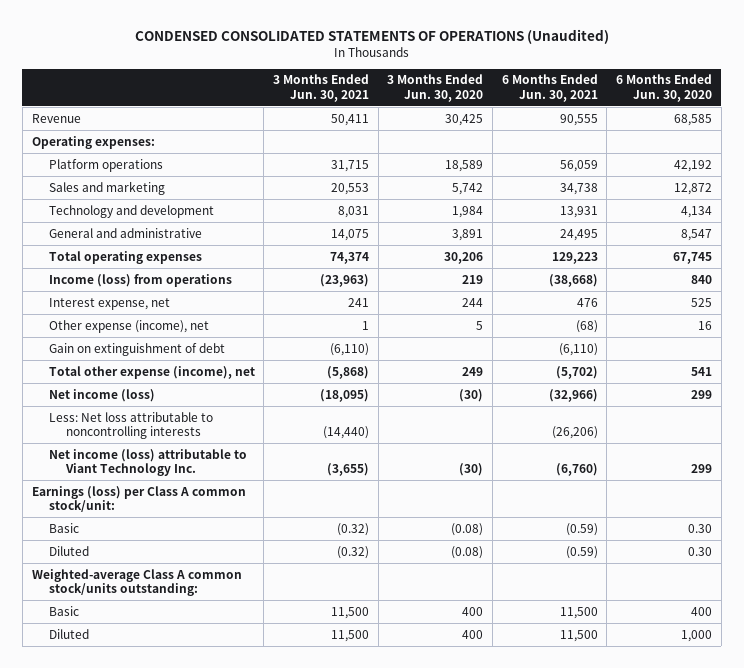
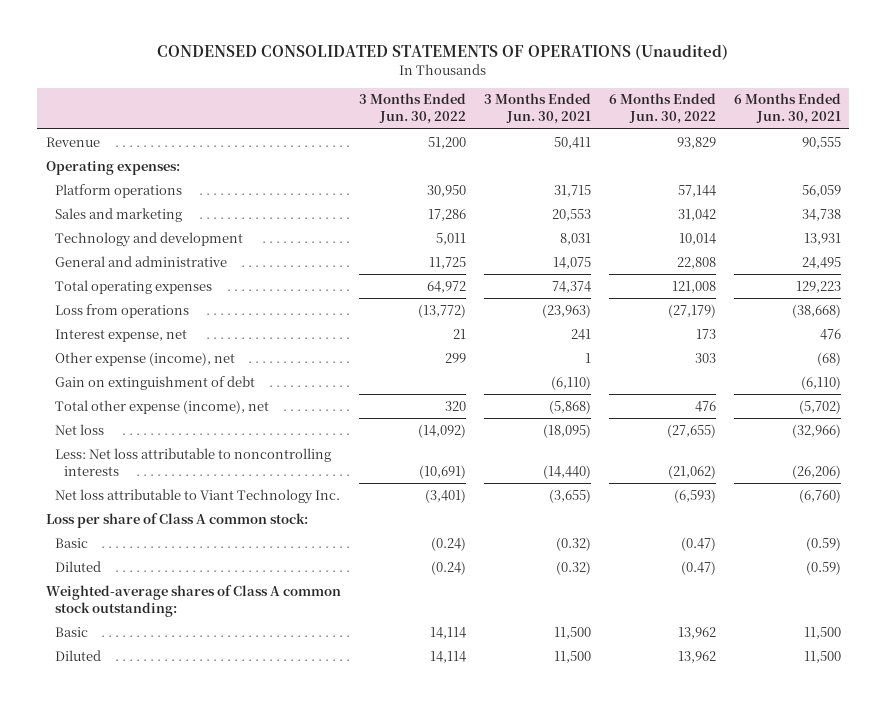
[387,74,484,102] 3 Months Ended Jun. 30, 2020 -> none
[616,74,713,102] 6 Months Ended Jun. 30, 2020 -> none
none -> [358,93,466,125] 3 Months Ended Jun. 30, 2022
none -> [608,93,716,125] 6 Months Ended Jun. 30, 2022
[48,273,232,287] Income (loss) from operations -> [55,303,190,318] Loss from operations
[48,388,155,402] Net income (loss) -> [55,423,105,435] Net loss
[48,448,247,477] Net income (loss) attributable to Viant Technology Inc. -> [55,488,341,504] Net loss attributable to Viant Technology Inc.
[31,485,246,513] Earnings (loss) per Class A common stock/unit: -> [45,512,308,528] Loss per share of Class A common stock:
[31,568,242,597] Weighted-average Class A common stock/units outstanding: -> [45,584,341,617] Weighted-average shares of Class A common stock outstanding:

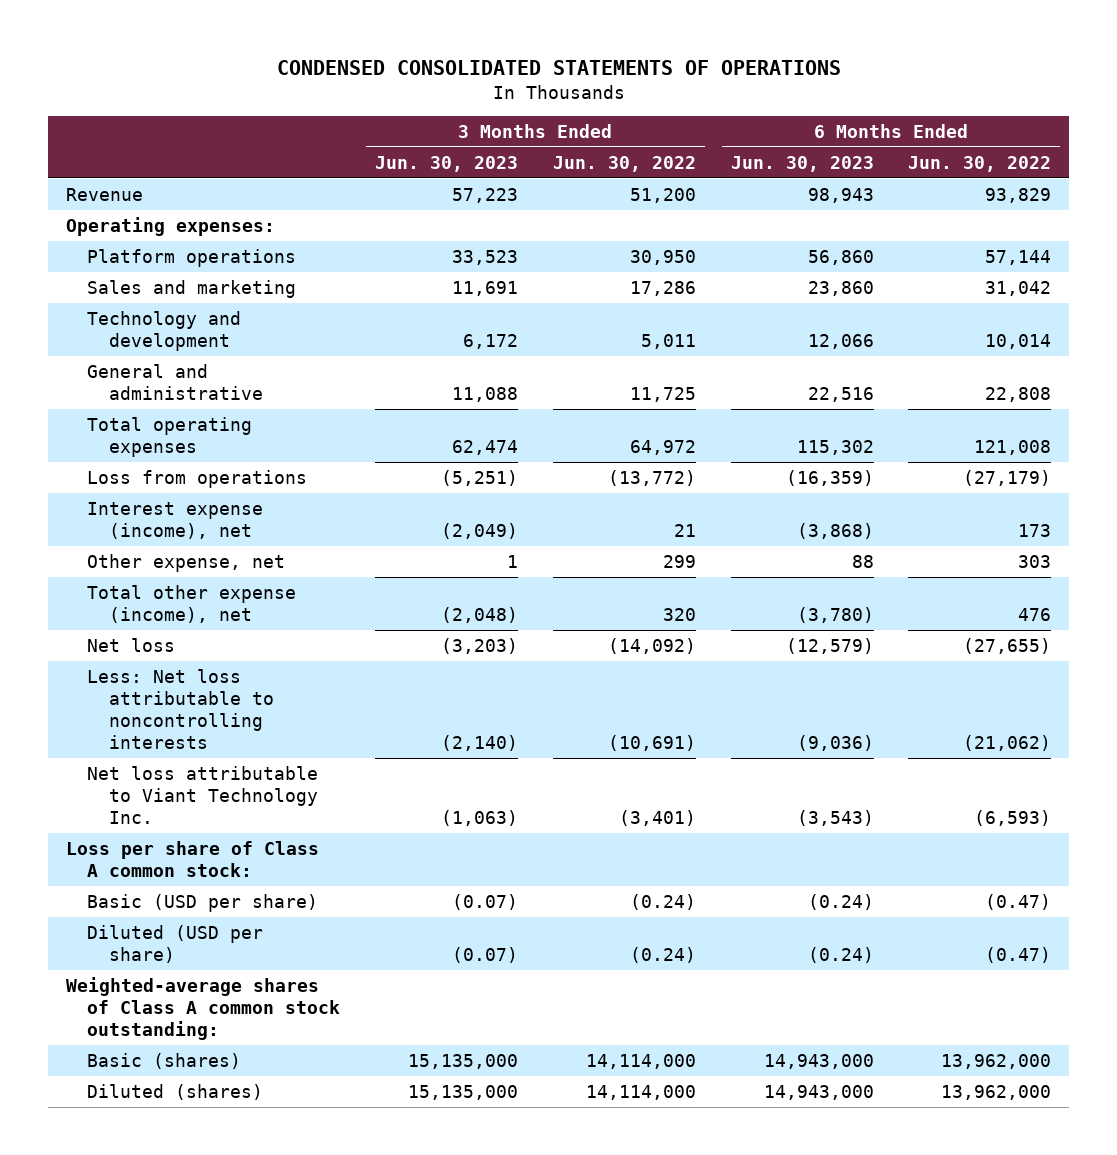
[157,44,729,61] CONDENSED CONSOLIDATED STATEMENTS OF OPERATIONS (Unaudited) -> [276,60,841,76] CONDENSED CONSOLIDATED STATEMENTS OF OPERATIONS
[483,93,591,125] 3 Months Ended Jun. 30, 2021 -> none
[733,93,841,125] 6 Months Ended Jun. 30, 2021 -> none
none -> [375,155,519,172] Jun. 30, 2023
none -> [730,155,874,172] Jun. 30, 2023
[55,375,256,390] Gain on extinguishment of debt -> none
[55,328,188,342] Interest expense, net -> [87,501,264,539] Interest expense (income), net
[55,351,236,366] Other expense (income), net -> [87,553,286,572] Other expense, net
[55,537,89,548] Basic -> [87,893,319,912] Basic (USD per share)
[55,560,102,572] Diluted -> [87,924,264,963] Diluted (USD per share)
[55,626,89,637] Basic -> [87,1052,242,1069] Basic (shares)
[429,626,466,639] 14,114 -> [585,1053,696,1069] 14,114,000
[677,626,716,639] 13,962 -> [941,1053,1052,1069] 13,962,000
[55,649,102,661] Diluted -> [87,1083,264,1100] Diluted (shares)
[429,650,466,663] 14,114 -> [585,1084,696,1100] 14,114,000
[677,650,716,663] 13,962 -> [941,1084,1052,1100] 13,962,000

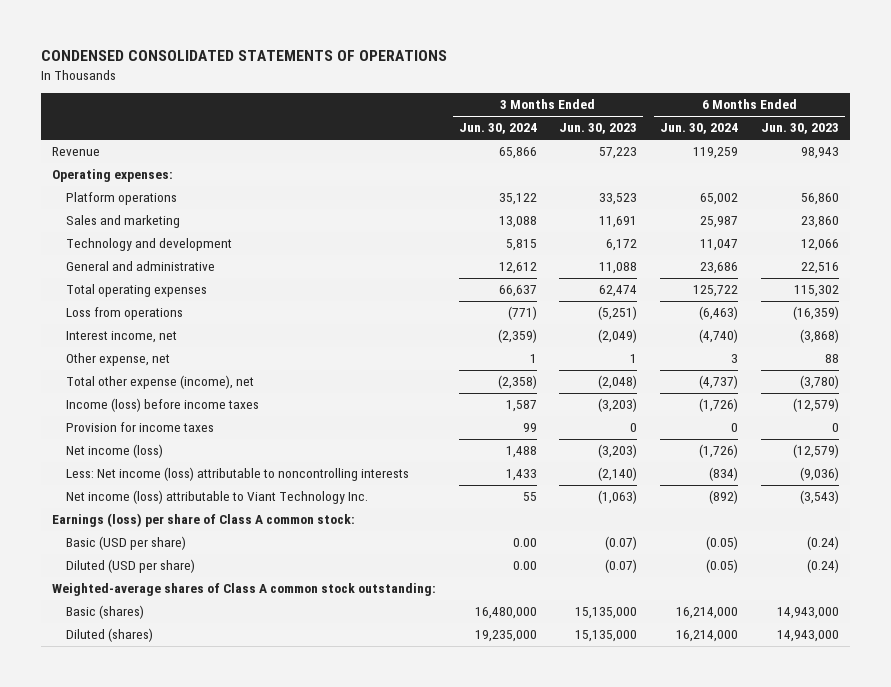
[552,155,696,172] Jun. 30, 2022 -> none
[908,155,1052,172] Jun. 30, 2022 -> none
none -> [458,123,537,135] Jun. 30, 2024
none -> [660,123,739,135] Jun. 30, 2024
[87,501,264,539] Interest expense (income), net -> [65,331,177,344] Interest income, net
none -> [65,398,259,413] Income (loss) before income taxes
none -> [65,422,214,433] Provision for income taxes
[87,637,176,652] Net loss -> [65,444,163,459] Net income (loss)
[87,668,274,749] Less: Net loss attributable to noncontrolling interests -> [65,467,409,482] Less: Net income (loss) attributable to noncontrolling interests
[87,765,319,824] Net loss attributable to Viant Technology Inc. -> [65,490,368,505] Net income (loss) attributable to Viant Technology Inc.
[65,840,319,877] Loss per share of Class A common stock: -> [51,513,355,528] Earnings (loss) per share of Class A common stock:

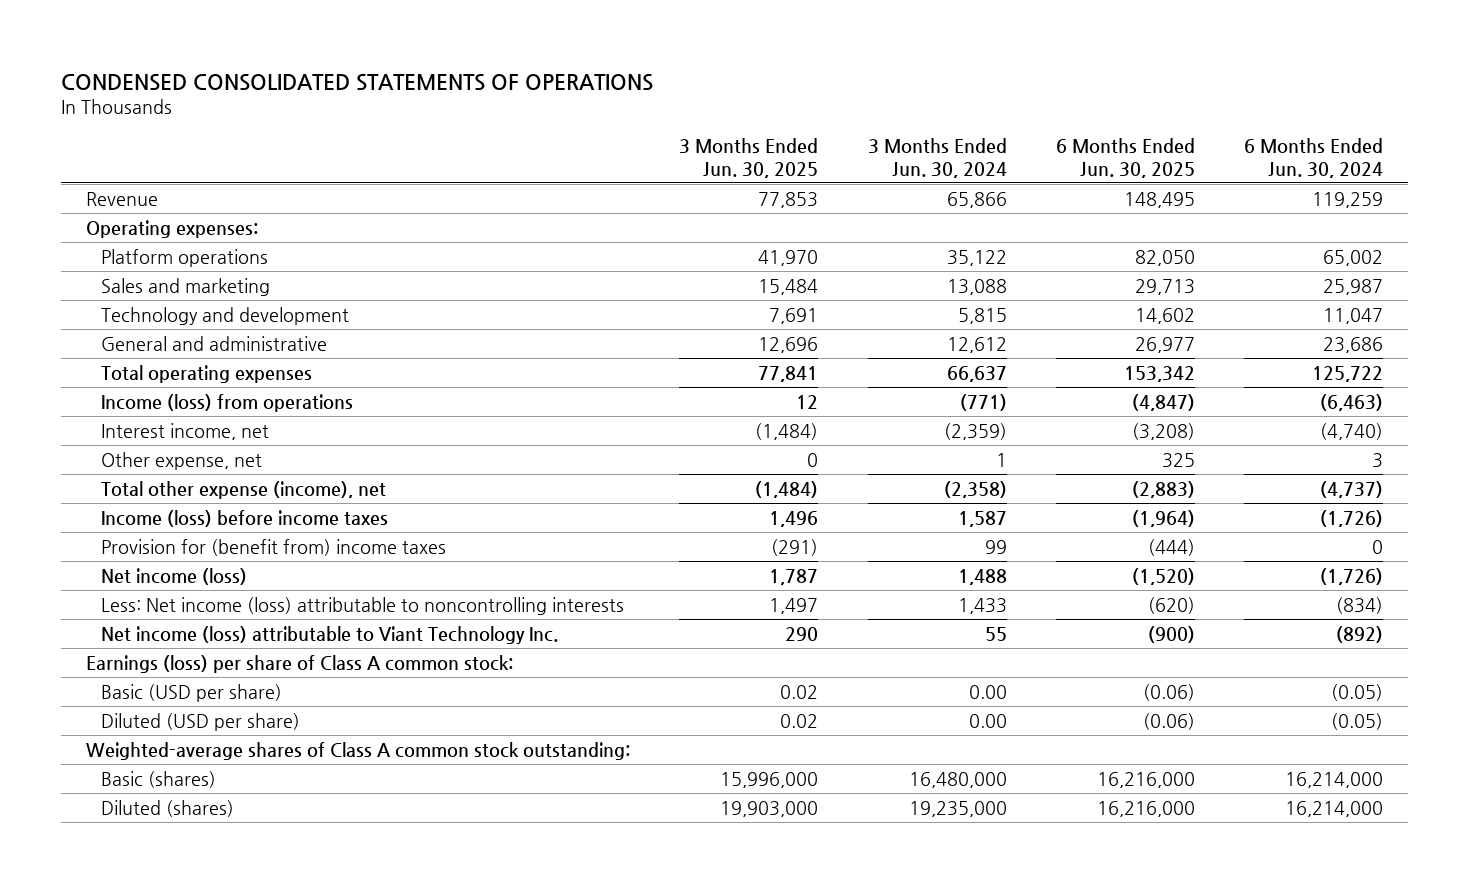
[559,123,638,135] Jun. 30, 2023 -> none
[760,123,839,135] Jun. 30, 2023 -> none
none -> [679,138,819,178] 3 Months Ended Jun. 30, 2025
none -> [1056,138,1196,178] 6 Months Ended Jun. 30, 2025
[65,307,183,321] Loss from operations -> [100,393,353,412] Income (loss) from operations
[65,422,214,433] Provision for income taxes -> [100,538,446,556] Provision for (benefit from) income taxes

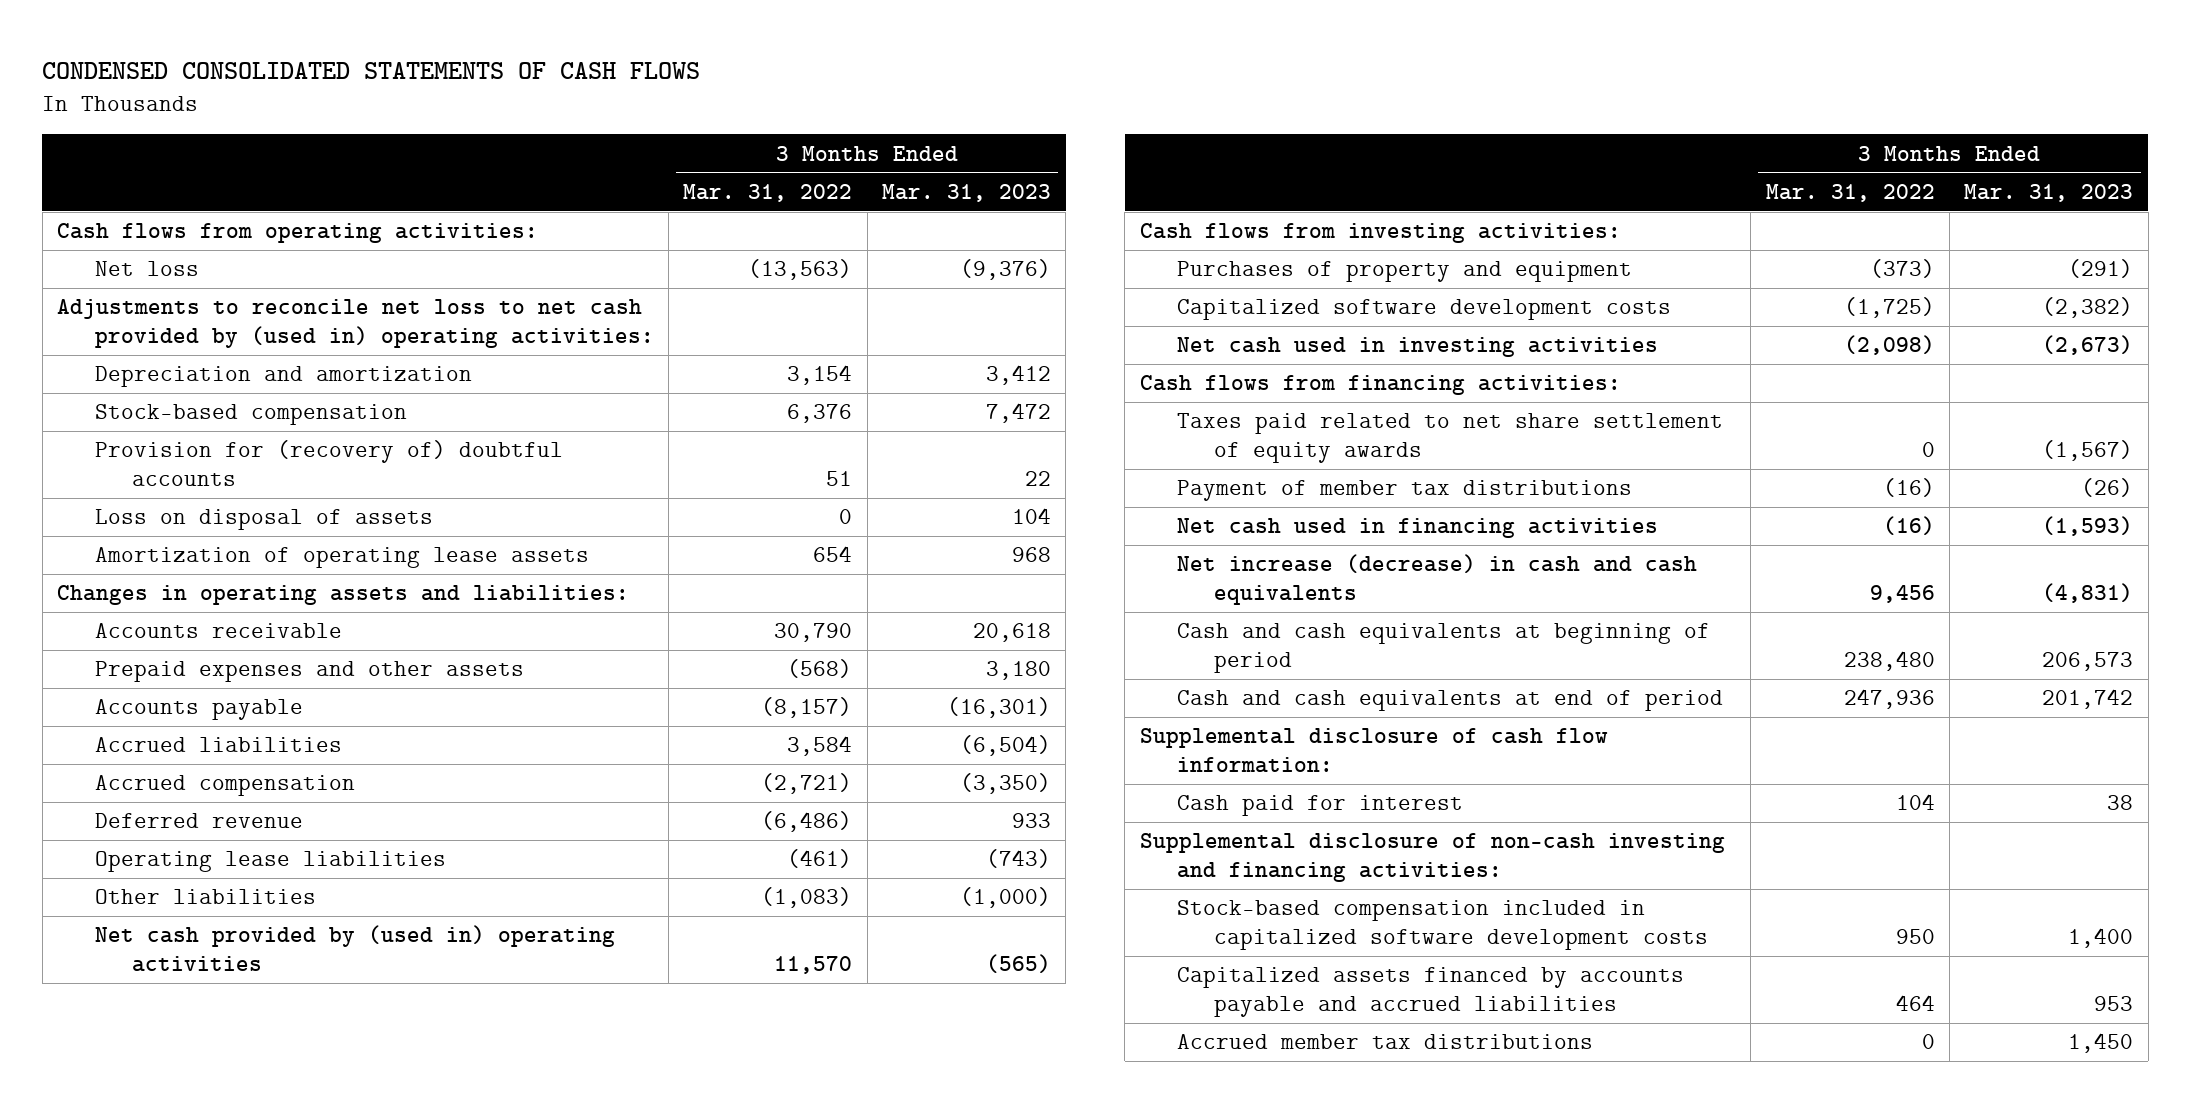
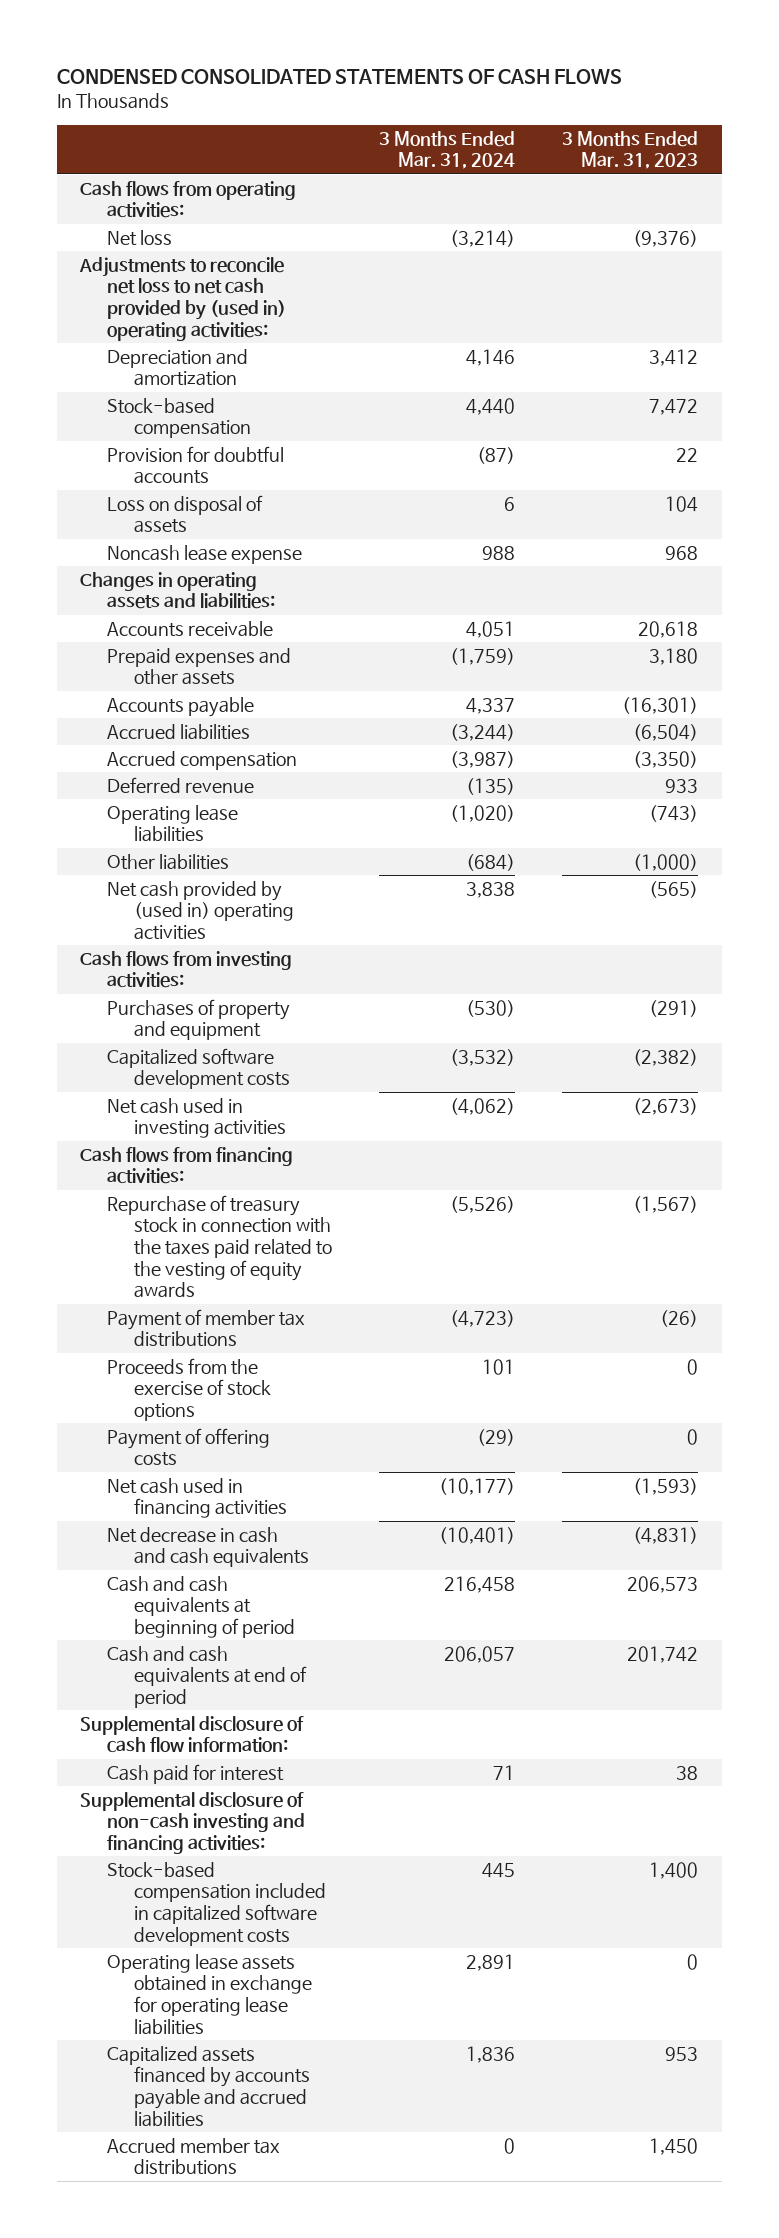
[683,183,853,202] Mar. 31, 2022 -> none
none -> [379,130,516,170] 3 Months Ended Mar. 31, 2024
[94,440,563,486] Provision for (recovery of) doubtful accounts -> [107,445,285,485] Provision for doubtful accounts
[94,547,589,569] Amortization of operating lease assets -> [107,544,303,564] Noncash lease expense
[1176,413,1723,463] Taxes paid related to net share settlement of equity awards -> [107,1194,333,1299] Repurchase of treasury stock in connection with the taxes paid related to the vesting of equity awards
none -> [107,1357,272,1422] Proceeds from the exercise of stock options
none -> [107,1427,271,1467] Payment of offering costs
[1176,554,1697,605] Net increase (decrease) in cash and cash equivalents -> [107,1526,310,1568] Net decrease in cash and cash equivalents
none -> [107,1953,313,2035] Operating lease assets obtained in exchange for operating lease liabilities

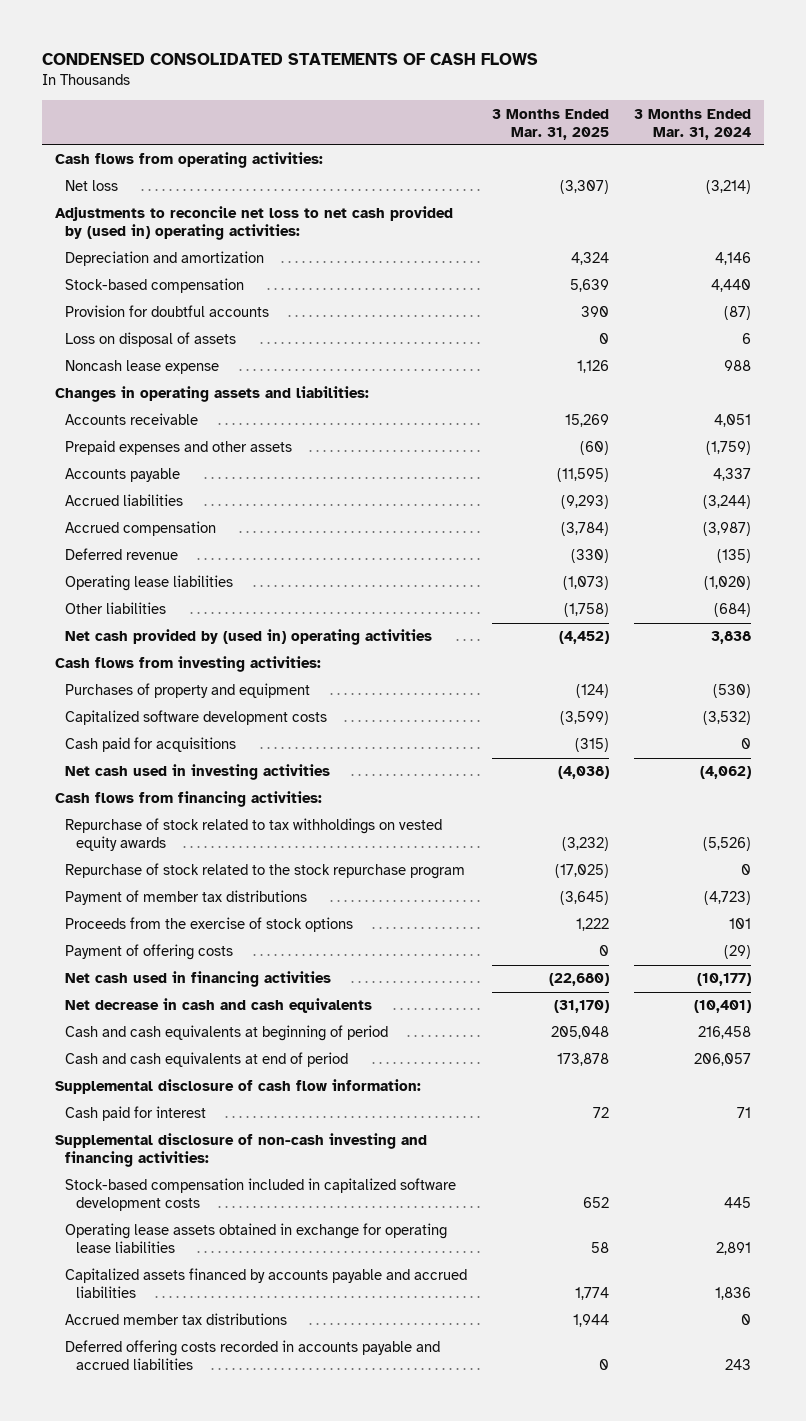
[562,130,699,170] 3 Months Ended Mar. 31, 2023 -> none
none -> [492,108,610,140] 3 Months Ended Mar. 31, 2025
none -> [65,737,237,753] Cash paid for acquisitions
[107,1194,333,1299] Repurchase of treasury stock in connection with the taxes paid related to the vesting of equity awards -> [65,818,443,852] Repurchase of stock related to tax withholdings on vested equity awards
none -> [65,863,466,880] Repurchase of stock related to the stock repurchase program
none -> [65,1340,441,1371] Deferred offering costs recorded in accounts payable and accrued liabilities

